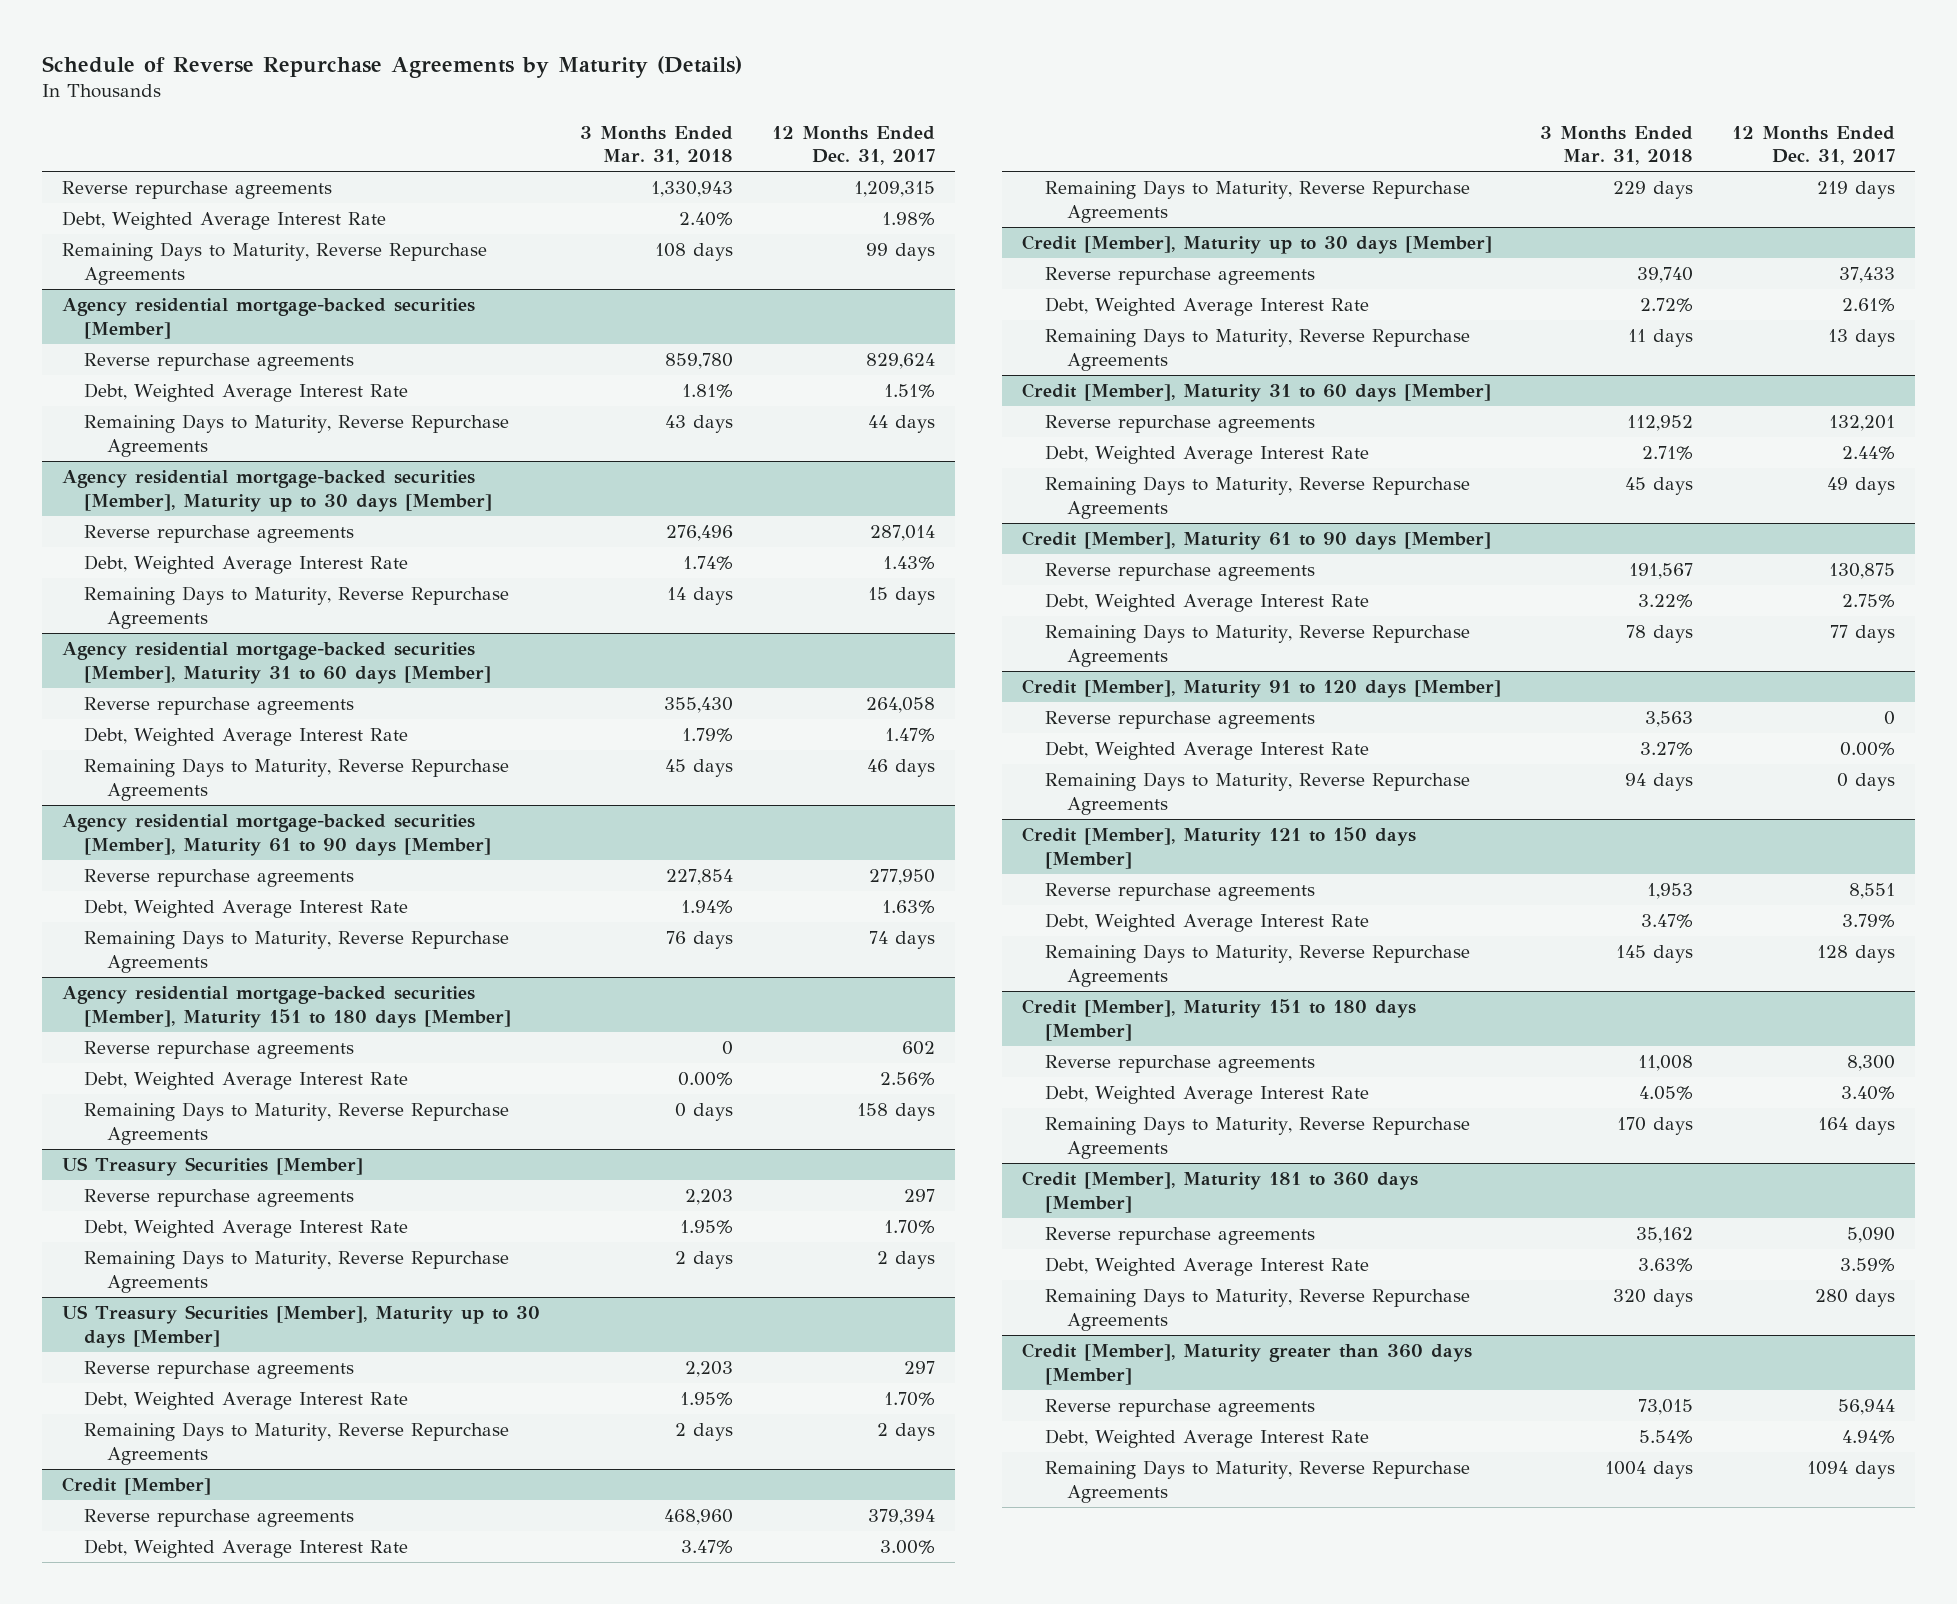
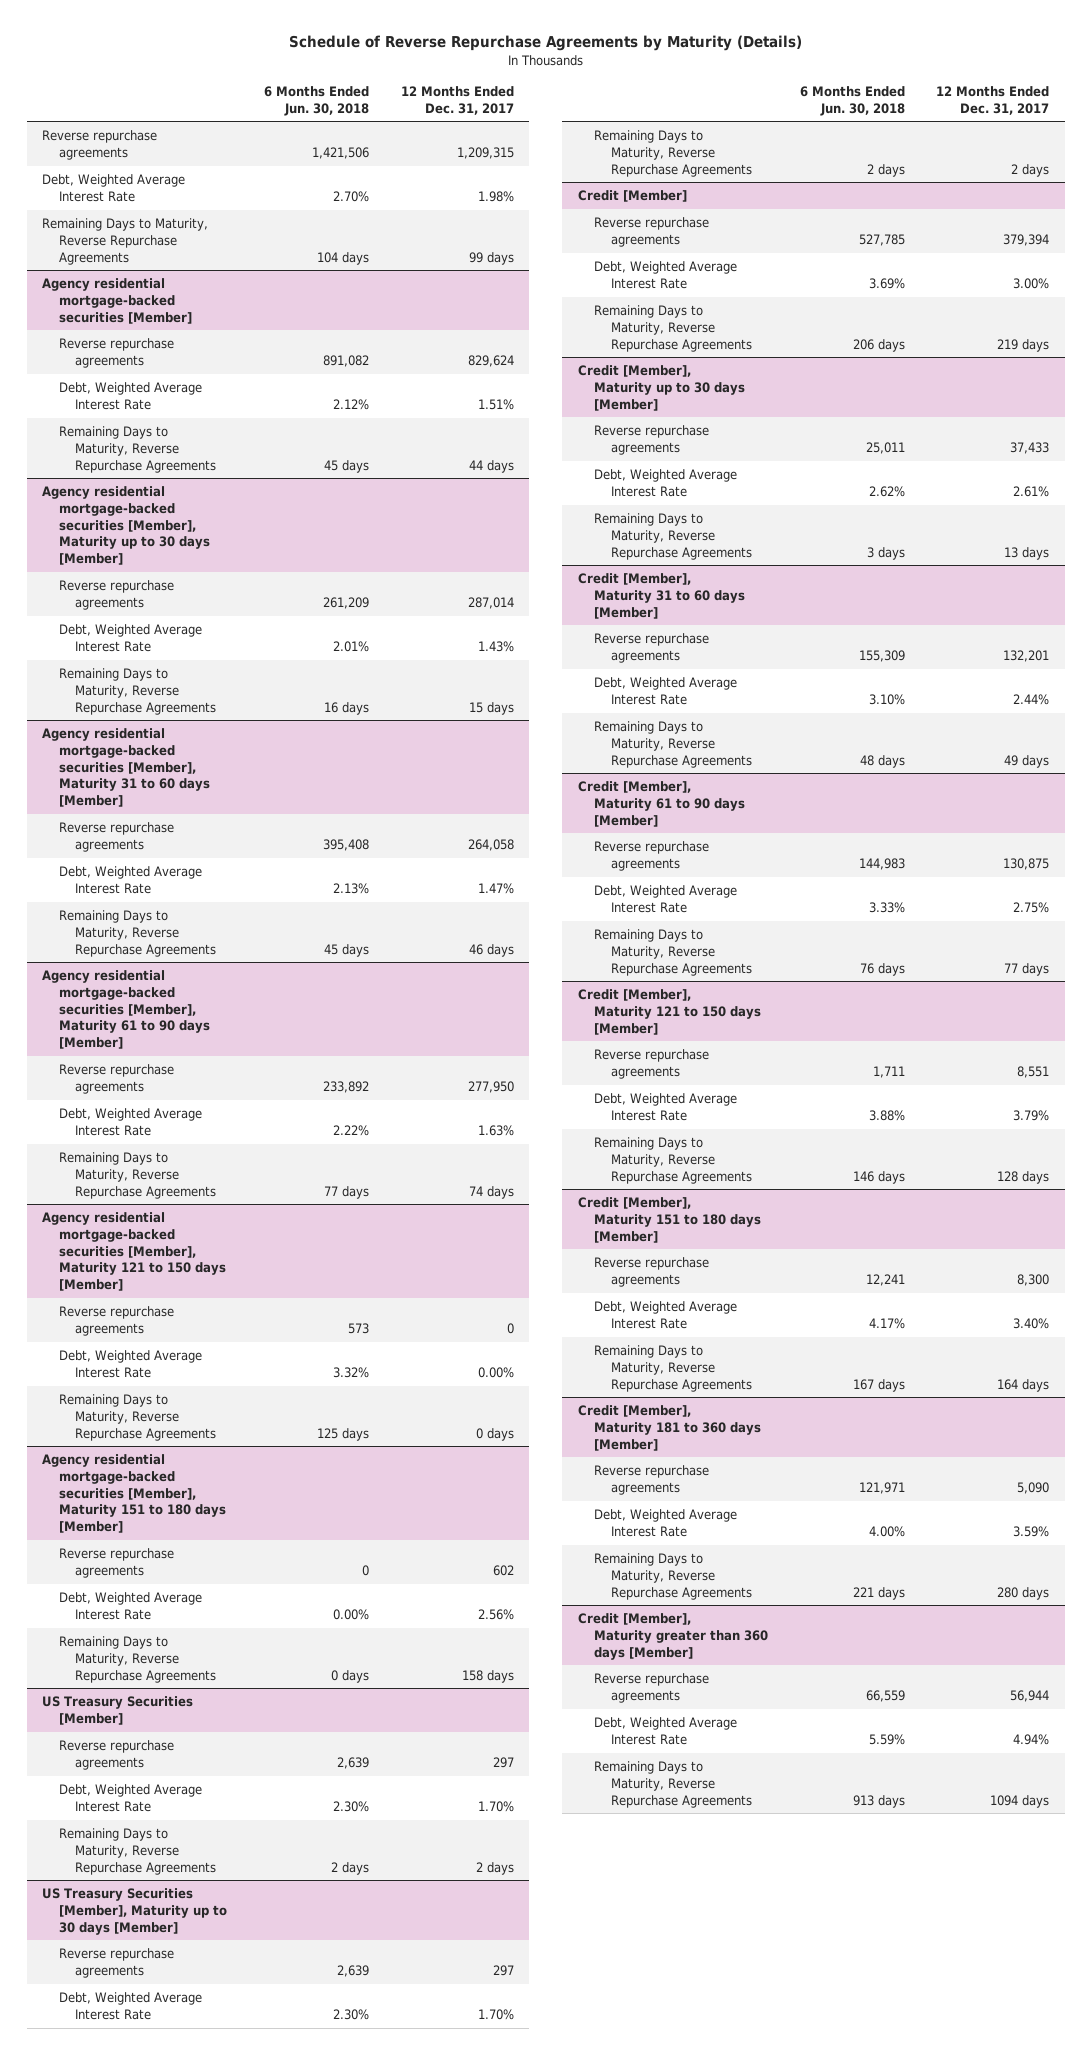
[579,125,733,166] 3 Months Ended Mar. 31, 2018 -> none
none -> [264,85,370,116] 6 Months Ended Jun. 30, 2018
none -> [42,1212,226,1292] Agency residential mortgage-backed securities [Member], Maturity 121 to 150 days [Member]
none -> [58,1306,174,1336] Reverse repurchase agreements
none -> [58,1350,202,1378] Debt, Weighted Average Interest Rate
none -> [58,1394,217,1441] Remaining Days to Maturity, Reverse Repurchase Agreements
[1021,679,1501,699] Credit [Member], Maturity 91 to 120 days [Member] -> none
[1044,711,1315,730] Reverse repurchase agreements -> none
[1044,741,1369,761] Debt, Weighted Average Interest Rate -> none
[1044,772,1470,815] Remaining Days to Maturity, Reverse Repurchase Agreements -> none

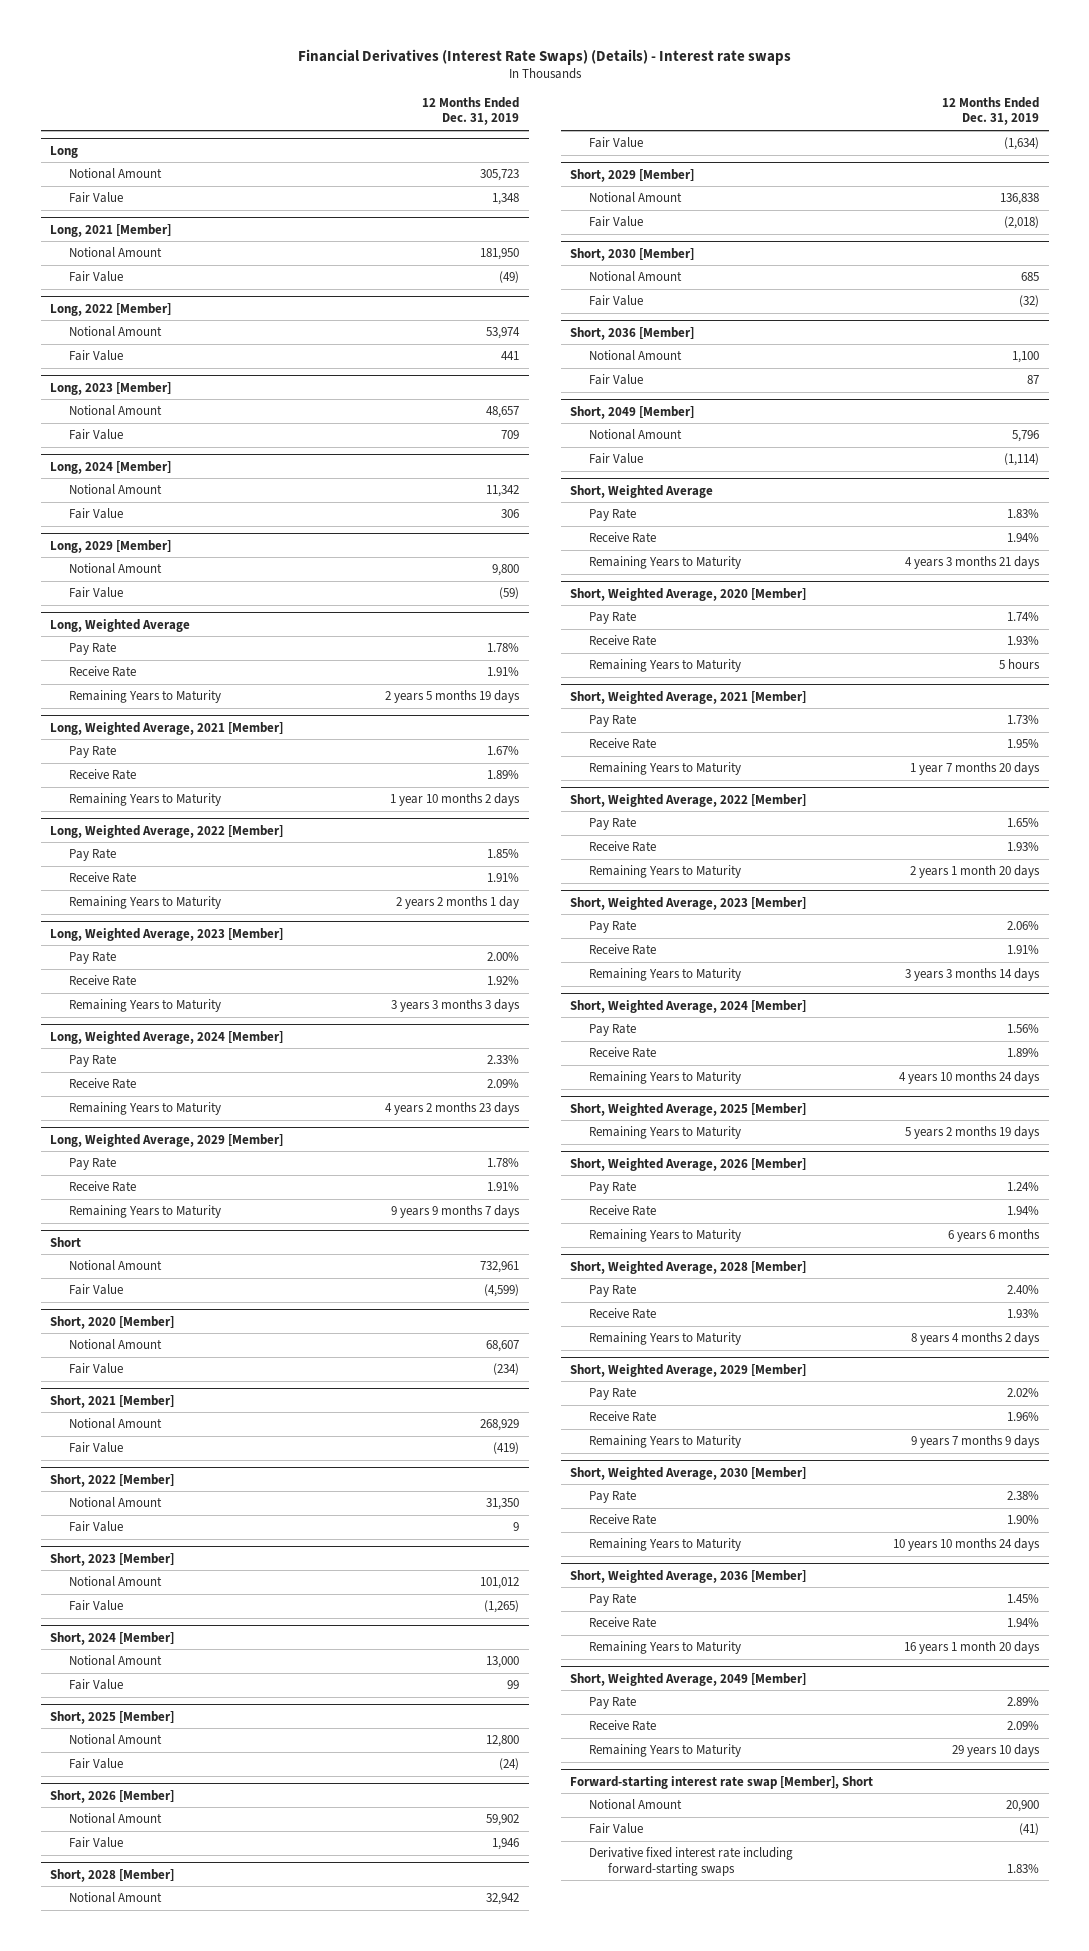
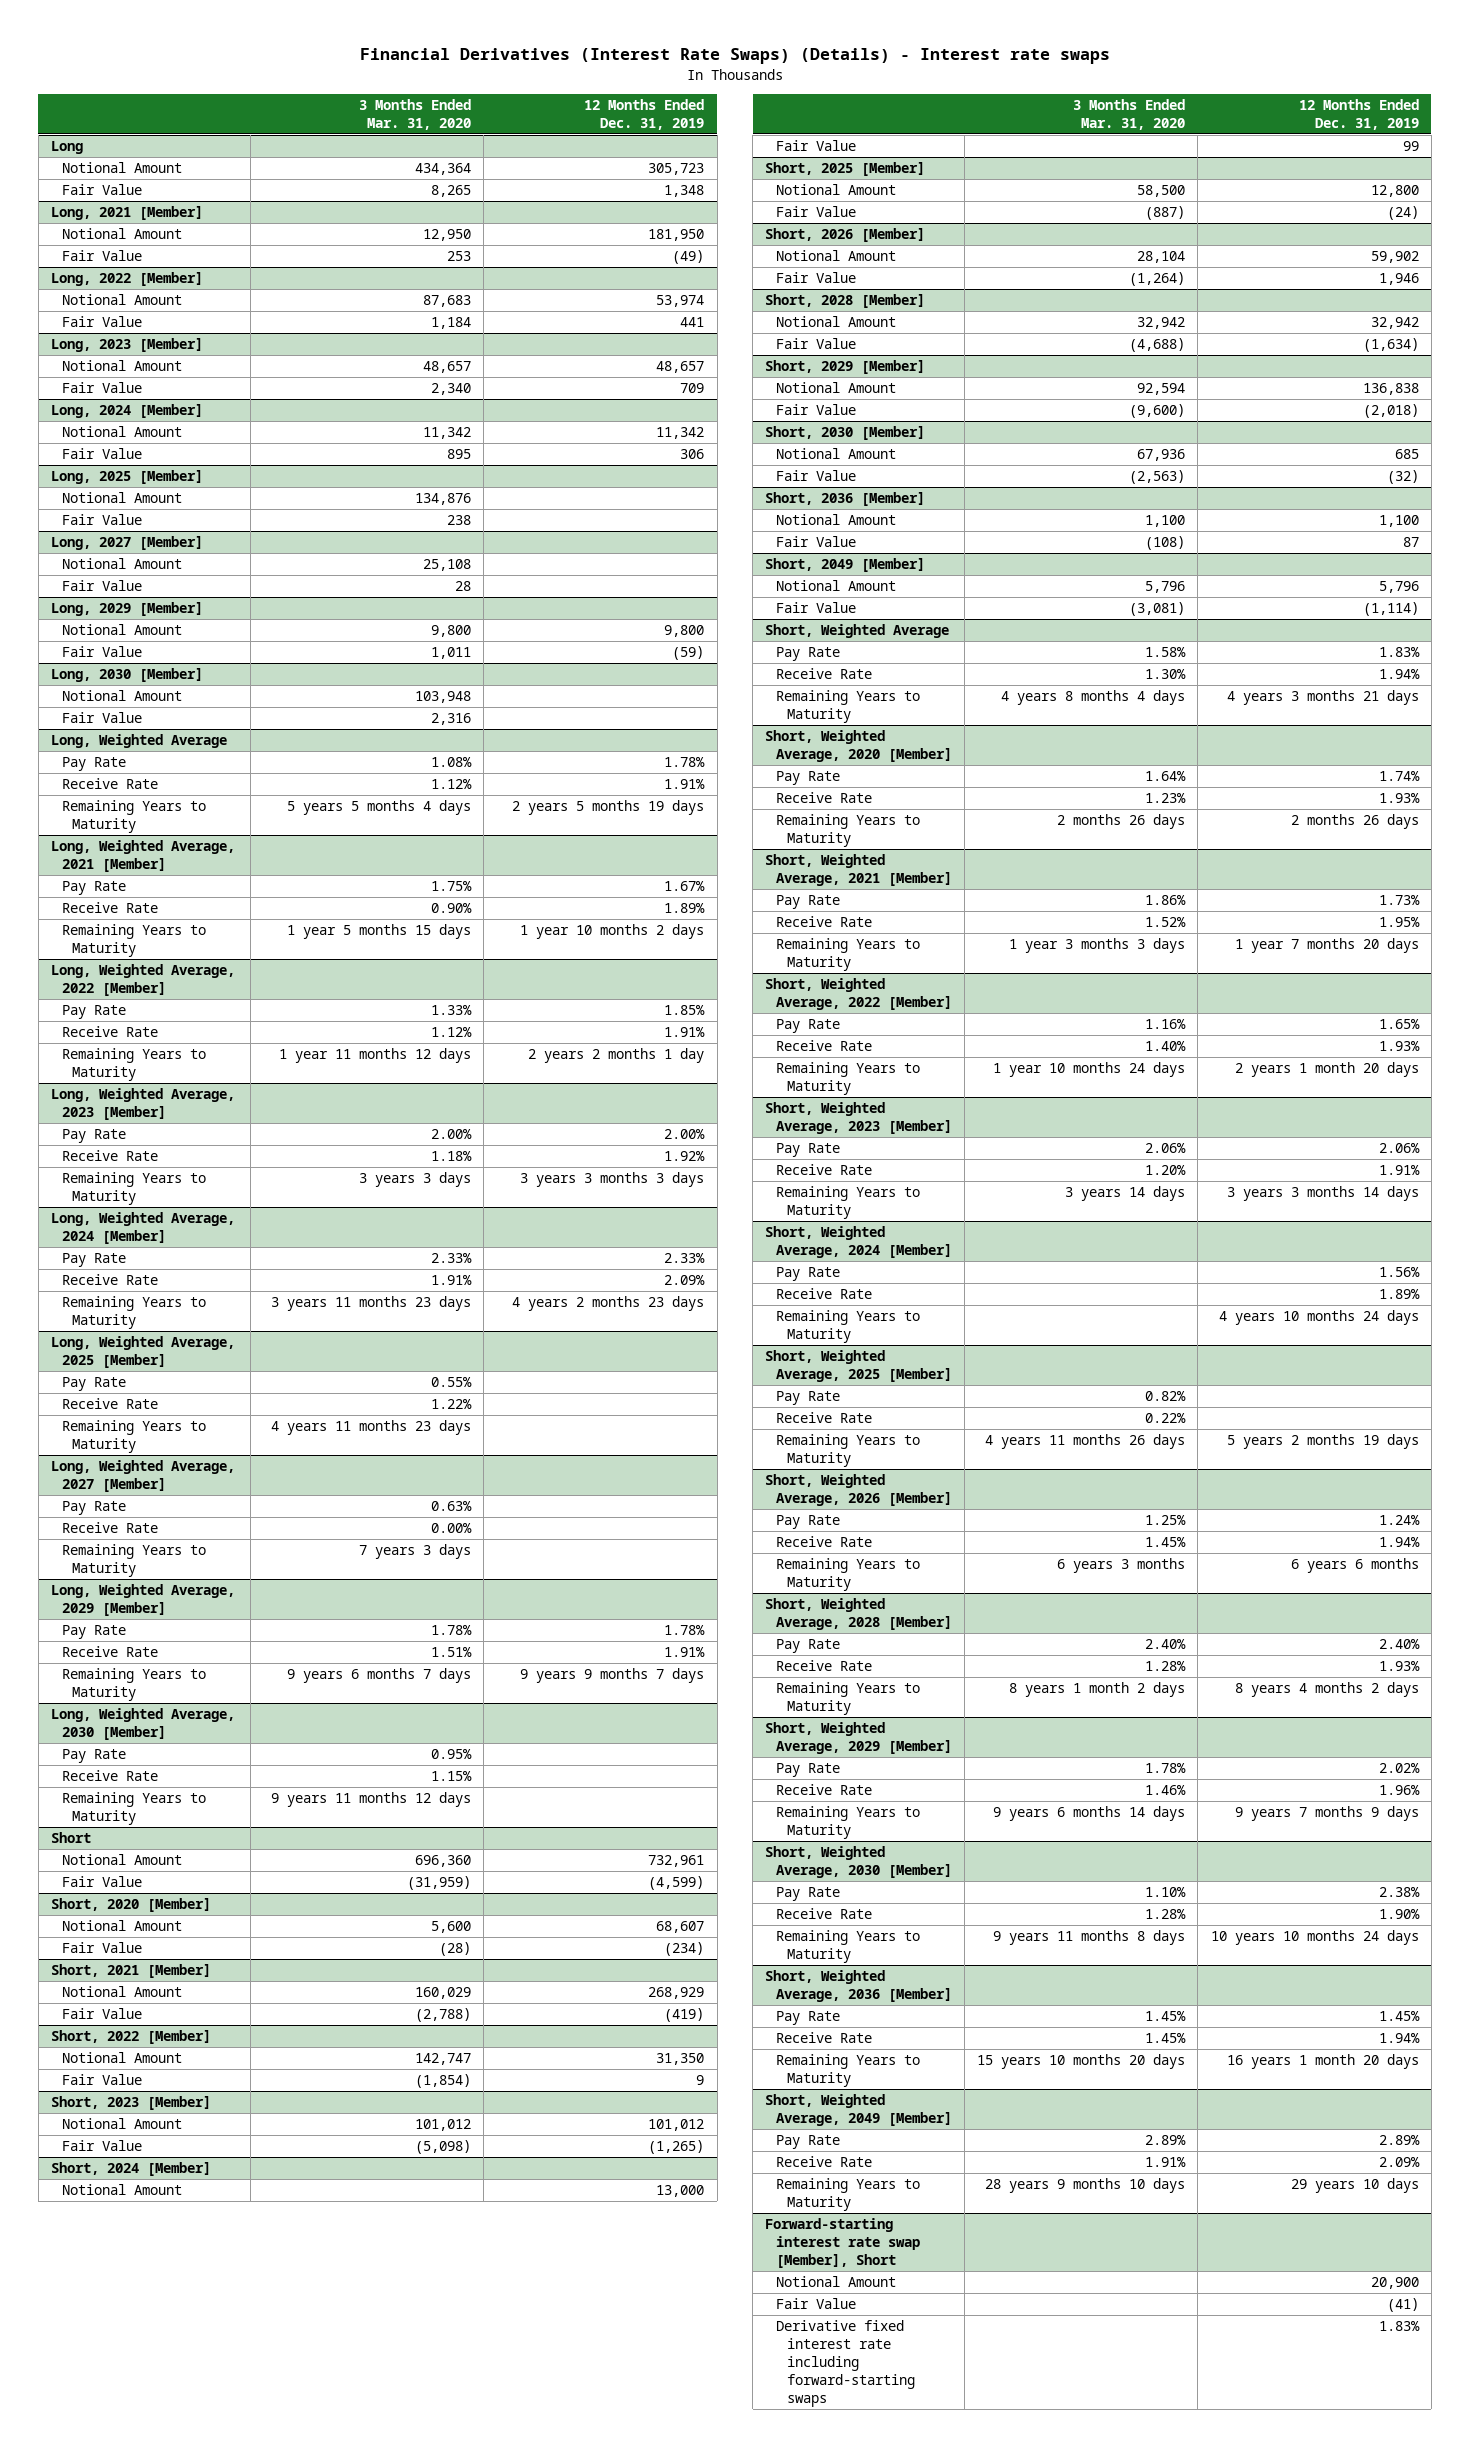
none -> [359,98,472,130] 3 Months Ended Mar. 31, 2020
none -> [51,469,204,484] Long, 2025 [Member]
none -> [61,491,182,503] Notional Amount
none -> [61,513,142,525] Fair Value
none -> [51,535,204,550] Long, 2027 [Member]
none -> [61,557,182,569] Notional Amount
none -> [61,579,142,591] Fair Value
none -> [51,667,204,682] Long, 2030 [Member]
none -> [61,689,182,701] Notional Amount
none -> [61,711,142,723] Fair Value
none -> [51,1335,236,1369] Long, Weighted Average, 2025 [Member]
none -> [61,1376,126,1391] Pay Rate
none -> [61,1397,158,1409] Receive Rate
none -> [61,1419,206,1454] Remaining Years to Maturity
none -> [51,1459,236,1493] Long, Weighted Average, 2027 [Member]
none -> [61,1500,126,1515] Pay Rate
none -> [61,1521,158,1533] Receive Rate
none -> [61,1543,206,1578] Remaining Years to Maturity
none -> [51,1707,236,1741] Long, Weighted Average, 2030 [Member]
none -> [61,1748,126,1763] Pay Rate
none -> [61,1769,158,1781] Receive Rate
none -> [61,1791,206,1826] Remaining Years to Maturity
[998,659,1040,670] 5 hours -> [1290,813,1419,829] 2 months 26 days
none -> [775,1390,840,1405] Pay Rate
none -> [775,1411,872,1423] Receive Rate

